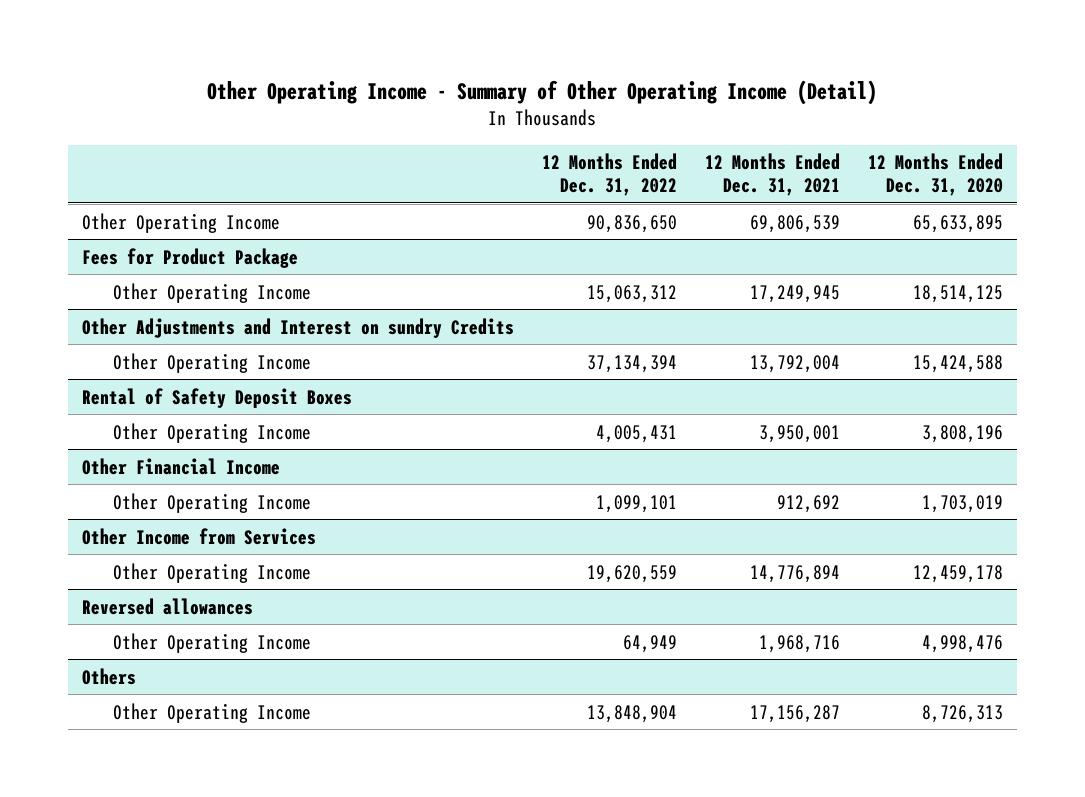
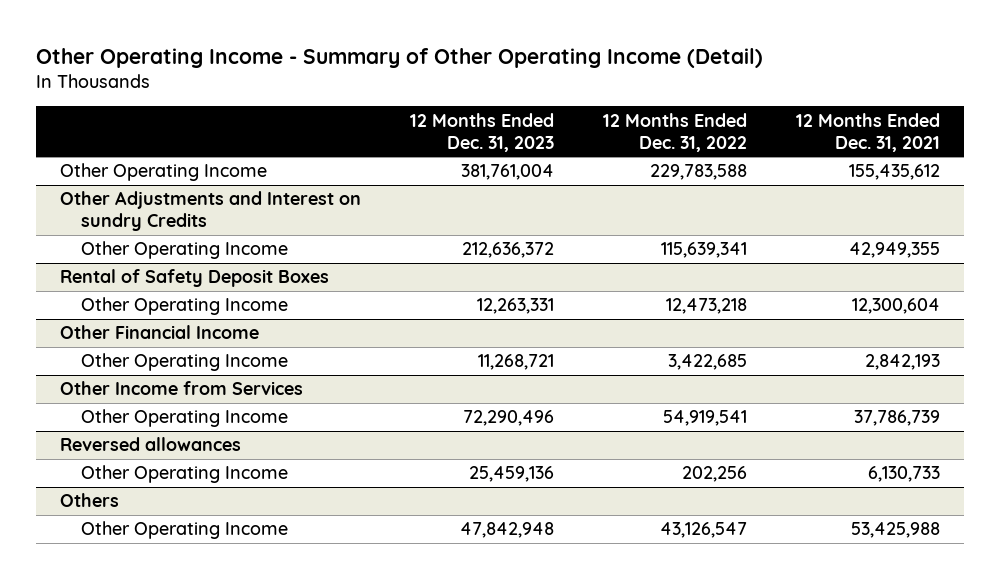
[867,153,1003,196] 12 Months Ended Dec. 31, 2020 -> none
none -> [409,112,554,152] 12 Months Ended Dec. 31, 2023
[82,247,299,268] Fees for Product Package -> none
[112,282,311,303] Other Operating Income -> none
[586,214,677,233] 90,836,650 -> [649,164,747,181] 229,783,588
[749,214,840,233] 69,806,539 -> [848,164,940,181] 155,435,612
[586,354,677,373] 37,134,394 -> [660,242,747,259] 115,639,341
[749,354,840,373] 13,792,004 -> [848,242,940,259] 42,949,355
[595,424,677,443] 4,005,431 -> [665,298,747,315] 12,473,218
[758,424,840,443] 3,950,001 -> [851,298,940,315] 12,300,604
[595,494,677,513] 1,099,101 -> [667,354,747,371] 3,422,685
[776,494,840,513] 912,692 -> [864,354,940,371] 2,842,193
[586,564,677,583] 19,620,559 -> [662,410,747,427] 54,919,541
[749,564,840,583] 14,776,894 -> [853,410,940,427] 37,786,739
[622,634,677,653] 64,949 -> [681,466,747,483] 202,256
[758,634,840,653] 1,968,716 -> [867,466,940,483] 6,130,733
[586,704,677,723] 13,848,904 -> [659,522,747,539] 43,126,547
[749,704,840,723] 17,156,287 -> [850,522,940,539] 53,425,988

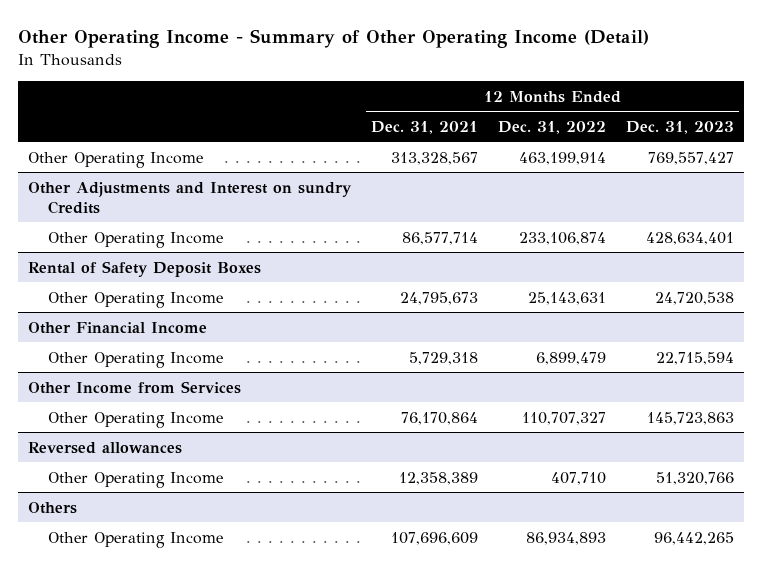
[460,164,554,181] 381,761,004 -> [648,151,735,165] 769,557,427
[649,164,747,181] 229,783,588 -> [519,151,607,165] 463,199,914
[848,164,940,181] 155,435,612 -> [390,151,478,165] 313,328,567
[461,242,554,259] 212,636,372 -> [646,231,735,245] 428,634,401
[660,242,747,259] 115,639,341 -> [519,231,607,245] 233,106,874
[848,242,940,259] 42,949,355 -> [401,231,478,245] 86,577,714
[476,298,554,315] 12,263,331 -> [655,291,735,305] 24,720,538
[665,298,747,315] 12,473,218 -> [528,291,607,305] 25,143,631
[851,298,940,315] 12,300,604 -> [399,291,478,305] 24,795,673
[477,354,554,371] 11,268,721 -> [656,351,735,365] 22,715,594
[667,354,747,371] 3,422,685 -> [536,351,607,365] 6,899,479
[864,354,940,371] 2,842,193 -> [408,351,478,365] 5,729,318
[462,410,554,427] 72,290,496 -> [647,411,735,425] 145,723,863
[662,410,747,427] 54,919,541 -> [522,411,607,425] 110,707,327
[853,410,940,427] 37,786,739 -> [400,411,478,425] 76,170,864
[468,466,554,483] 25,459,136 -> [656,471,735,485] 51,320,766
[681,466,747,483] 202,256 -> [551,471,607,485] 407,710
[867,466,940,483] 6,130,733 -> [398,471,478,485] 12,358,389
[459,522,554,539] 47,842,948 -> [654,531,735,545] 96,442,265
[659,522,747,539] 43,126,547 -> [526,531,607,545] 86,934,893
[850,522,940,539] 53,425,988 -> [390,531,478,545] 107,696,609

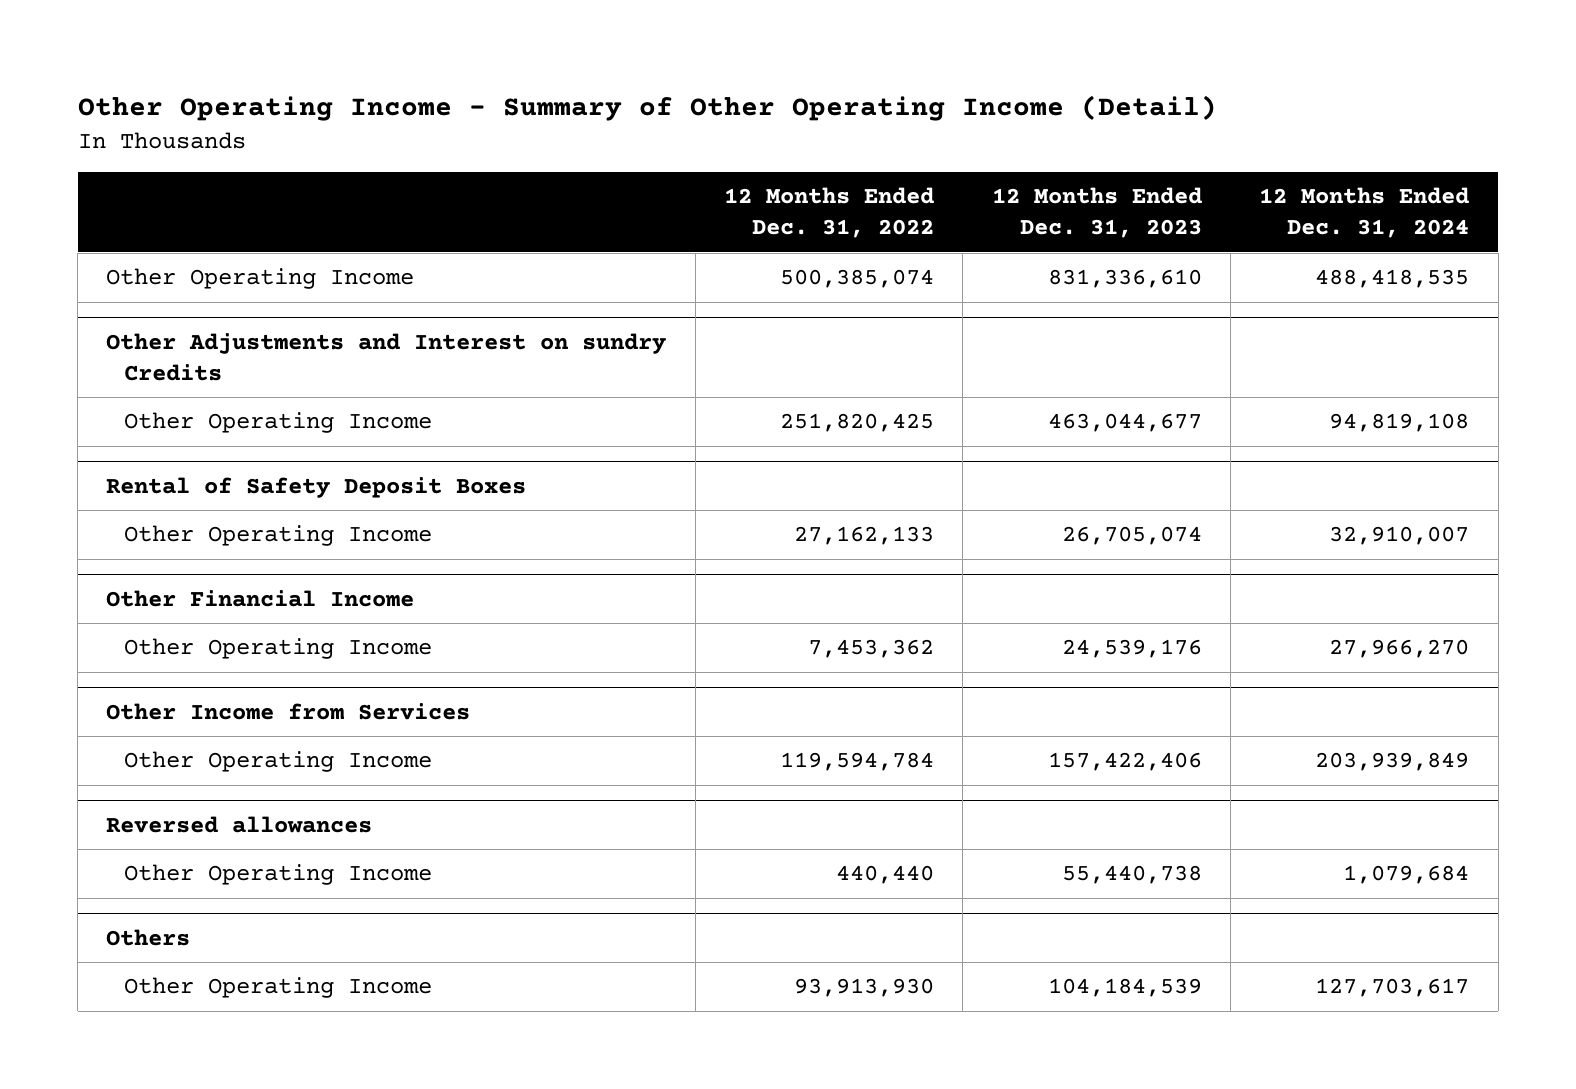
[370,120,478,134] Dec. 31, 2021 -> none
none -> [1259,187,1470,239] 12 Months Ended Dec. 31, 2024
[519,151,607,165] 463,199,914 -> [780,269,935,289] 500,385,074
[648,151,735,165] 769,557,427 -> [1047,269,1202,289] 831,336,610
[519,231,607,245] 233,106,874 -> [780,413,935,433] 251,820,425
[646,231,735,245] 428,634,401 -> [1047,413,1202,433] 463,044,677
[528,291,607,305] 25,143,631 -> [794,526,935,546] 27,162,133
[655,291,735,305] 24,720,538 -> [1061,526,1202,546] 26,705,074
[536,351,607,365] 6,899,479 -> [808,639,935,659] 7,453,362
[656,351,735,365] 22,715,594 -> [1061,639,1202,659] 24,539,176
[522,411,607,425] 110,707,327 -> [780,752,935,772] 119,594,784
[647,411,735,425] 145,723,863 -> [1047,752,1202,772] 157,422,406
[551,471,607,485] 407,710 -> [836,865,935,885] 440,440
[656,471,735,485] 51,320,766 -> [1061,865,1202,885] 55,440,738
[526,531,607,545] 86,934,893 -> [794,978,935,998] 93,913,930
[654,531,735,545] 96,442,265 -> [1047,978,1202,998] 104,184,539

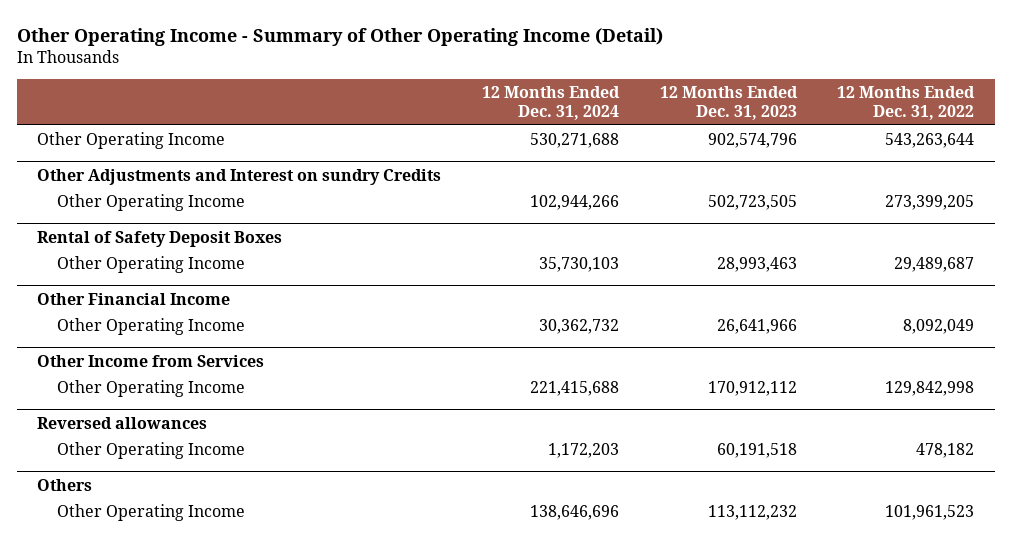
[780,269,935,289] 500,385,074 -> [885,132,975,148] 543,263,644
[1047,269,1202,289] 831,336,610 -> [707,132,797,148] 902,574,796
[1315,269,1470,289] 488,418,535 -> [529,132,619,148] 530,271,688
[780,413,935,433] 251,820,425 -> [885,194,975,210] 273,399,205
[1047,413,1202,433] 463,044,677 -> [707,194,797,210] 502,723,505
[1329,413,1470,433] 94,819,108 -> [529,194,619,210] 102,944,266
[794,526,935,546] 27,162,133 -> [894,256,975,272] 29,489,687
[1061,526,1202,546] 26,705,074 -> [716,256,797,272] 28,993,463
[1329,526,1470,546] 32,910,007 -> [538,256,619,272] 35,730,103
[808,639,935,659] 7,453,362 -> [903,318,975,334] 8,092,049
[1061,639,1202,659] 24,539,176 -> [716,318,797,334] 26,641,966
[1329,639,1470,659] 27,966,270 -> [538,318,619,334] 30,362,732
[780,752,935,772] 119,594,784 -> [885,380,975,396] 129,842,998
[1047,752,1202,772] 157,422,406 -> [707,380,797,396] 170,912,112
[1315,752,1470,772] 203,939,849 -> [529,380,619,396] 221,415,688
[836,865,935,885] 440,440 -> [916,442,975,458] 478,182
[1061,865,1202,885] 55,440,738 -> [716,442,797,458] 60,191,518
[1343,865,1470,885] 1,079,684 -> [547,442,619,458] 1,172,203
[794,978,935,998] 93,913,930 -> [885,504,975,520] 101,961,523
[1047,978,1202,998] 104,184,539 -> [707,504,797,520] 113,112,232
[1315,978,1470,998] 127,703,617 -> [529,504,619,520] 138,646,696

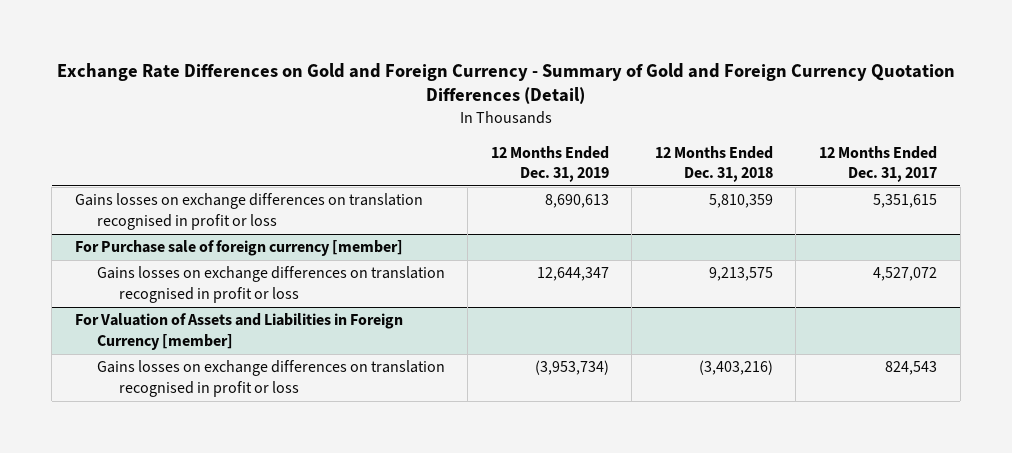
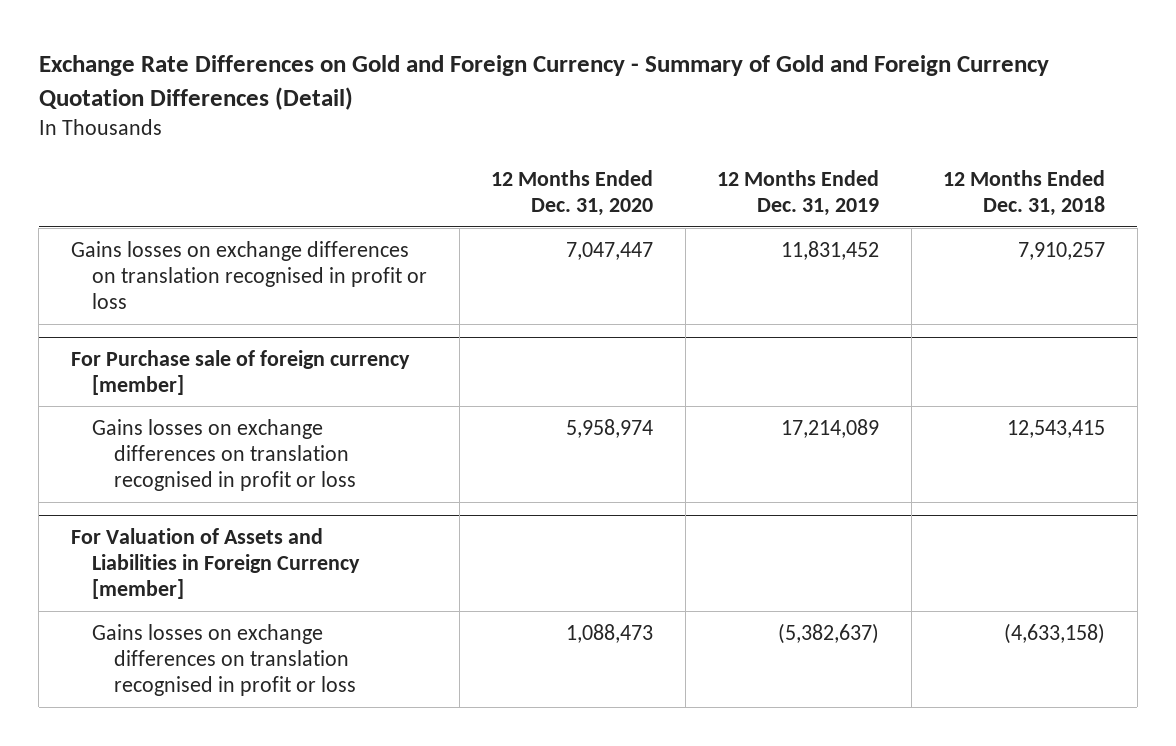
[818,145,937,182] 12 Months Ended Dec. 31, 2017 -> none
none -> [491,169,654,216] 12 Months Ended Dec. 31, 2020
[544,194,609,209] 8,690,613 -> [781,240,880,260] 11,831,452
[708,194,773,209] 5,810,359 -> [1018,241,1106,260] 7,910,257
[536,267,609,282] 12,644,347 -> [781,418,880,438] 17,214,089
[708,267,773,282] 9,213,575 -> [1007,419,1106,438] 12,543,415
[534,360,609,376] (3,953,734) -> [778,622,880,644] (5,382,637)
[698,360,773,376] (3,403,216) -> [1004,622,1106,644] (4,633,158)

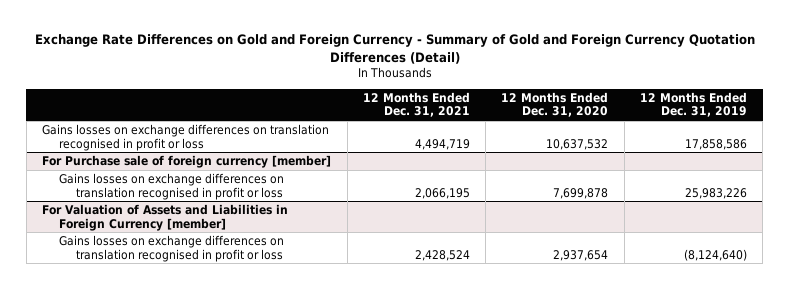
[943,169,1106,216] 12 Months Ended Dec. 31, 2018 -> none
none -> [362,91,470,118] 12 Months Ended Dec. 31, 2021
[566,241,654,260] 7,047,447 -> [546,138,609,150] 10,637,532
[781,240,880,260] 11,831,452 -> [685,138,748,150] 17,858,586
[566,418,654,438] 5,958,974 -> [553,187,609,199] 7,699,878
[781,418,880,438] 17,214,089 -> [685,187,748,199] 25,983,226
[566,623,654,643] 1,088,473 -> [553,249,609,261] 2,937,654
[778,622,880,644] (5,382,637) -> [684,248,748,261] (8,124,640)

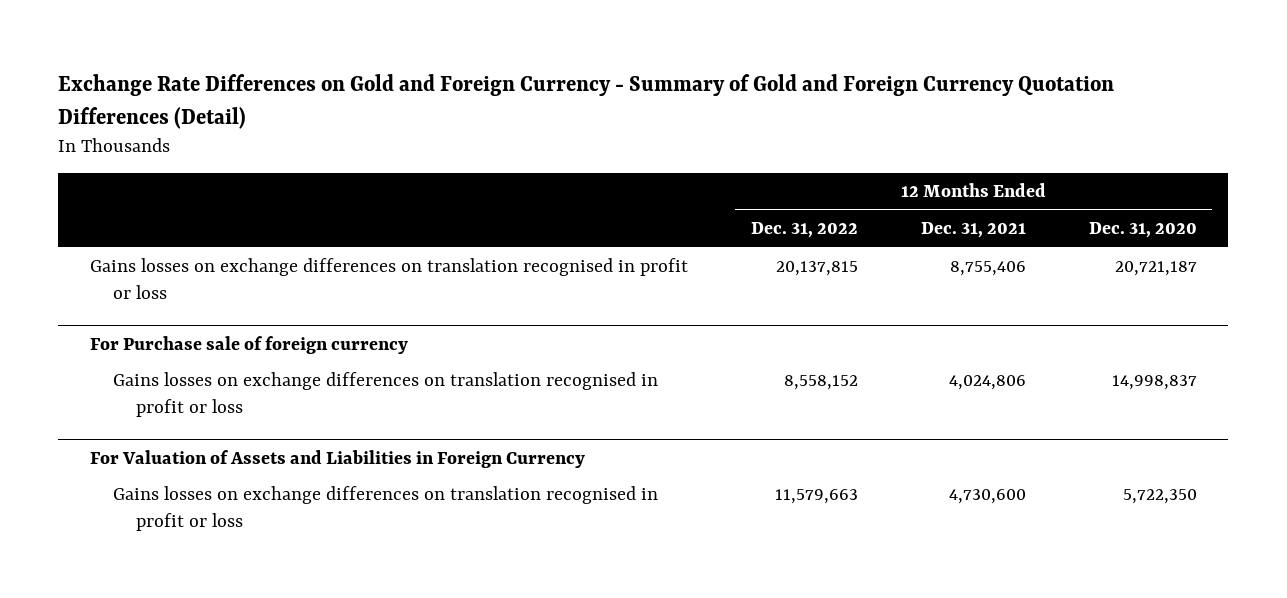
[640,91,748,118] 12 Months Ended Dec. 31, 2019 -> none
none -> [750,222,858,239] Dec. 31, 2022
[414,138,470,150] 4,494,719 -> [949,261,1026,277] 8,755,406
[546,138,609,150] 10,637,532 -> [1114,261,1197,277] 20,721,187
[42,155,332,169] For Purchase sale of foreign currency [member] -> [89,335,408,354] For Purchase sale of foreign currency
[414,187,470,199] 2,066,195 -> [948,375,1026,391] 4,024,806
[553,187,609,199] 7,699,878 -> [1111,375,1197,391] 14,998,837
[42,204,289,231] For Valuation of Assets and Liabilities in Foreign Currency [member] -> [89,449,585,468] For Valuation of Assets and Liabilities in Foreign Currency
[414,249,470,261] 2,428,524 -> [948,489,1026,505] 4,730,600
[553,249,609,261] 2,937,654 -> [1122,489,1197,505] 5,722,350

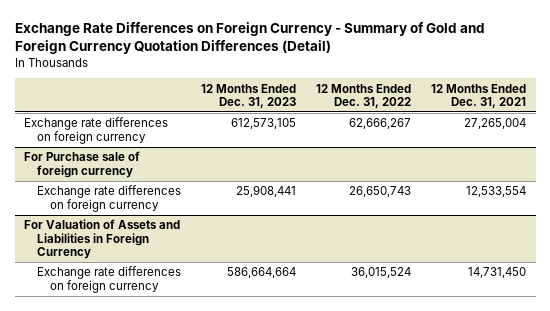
[58,74,1115,129] Exchange Rate Differences on Gold and Foreign Currency - Summary of Gold and Foreign Currency Quotation Differences (Detail) -> [14,21,485,54] Exchange Rate Differences on Foreign Currency - Summary of Gold and Foreign Currency Quotation Differences (Detail)
[1088,222,1197,239] Dec. 31, 2020 -> none
none -> [201,83,297,108] 12 Months Ended Dec. 31, 2023
[89,258,688,300] Gains losses on exchange differences on translation recognised in profit or loss -> [24,117,169,144] Exchange rate differences on foreign currency
[775,261,858,277] 20,137,815 -> [349,118,412,130] 62,666,267
[949,261,1026,277] 8,755,406 -> [463,118,526,130] 27,265,004
[113,372,659,418] Gains losses on exchange differences on translation recognised in profit or loss -> [37,185,182,212] Exchange rate differences on foreign currency
[783,375,858,391] 8,558,152 -> [349,186,412,198] 26,650,743
[948,375,1026,391] 4,024,806 -> [465,186,526,198] 12,533,554
[113,486,659,532] Gains losses on exchange differences on translation recognised in profit or loss -> [37,266,182,293] Exchange rate differences on foreign currency
[774,489,858,505] 11,579,663 -> [351,267,412,279] 36,015,524
[948,489,1026,505] 4,730,600 -> [467,267,526,279] 14,731,450

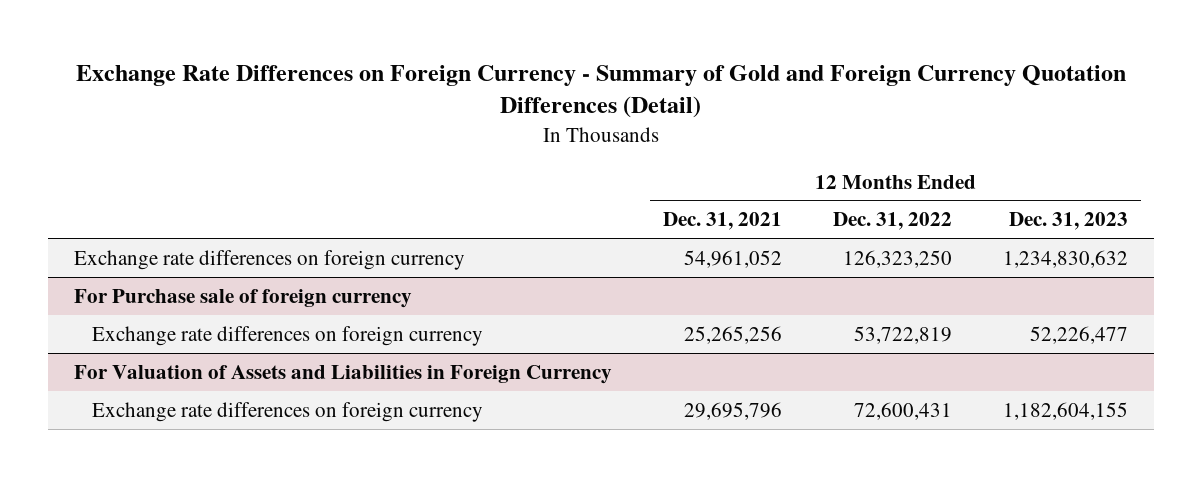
[231,118,297,130] 612,573,105 -> [1003,249,1129,268] 1,234,830,632
[349,118,412,130] 62,666,267 -> [843,249,953,268] 126,323,250
[463,118,526,130] 27,265,004 -> [683,249,782,268] 54,961,052
[236,185,297,198] 25,908,441 -> [1030,325,1129,344] 52,226,477
[349,186,412,198] 26,650,743 -> [854,325,953,344] 53,722,819
[465,186,526,198] 12,533,554 -> [683,325,782,344] 25,265,256
[227,267,297,279] 586,664,664 -> [1003,401,1129,420] 1,182,604,155
[351,267,412,279] 36,015,524 -> [854,401,953,420] 72,600,431
[467,267,526,279] 14,731,450 -> [683,401,782,420] 29,695,796

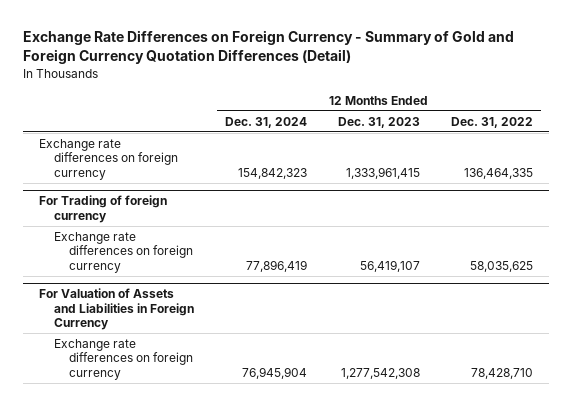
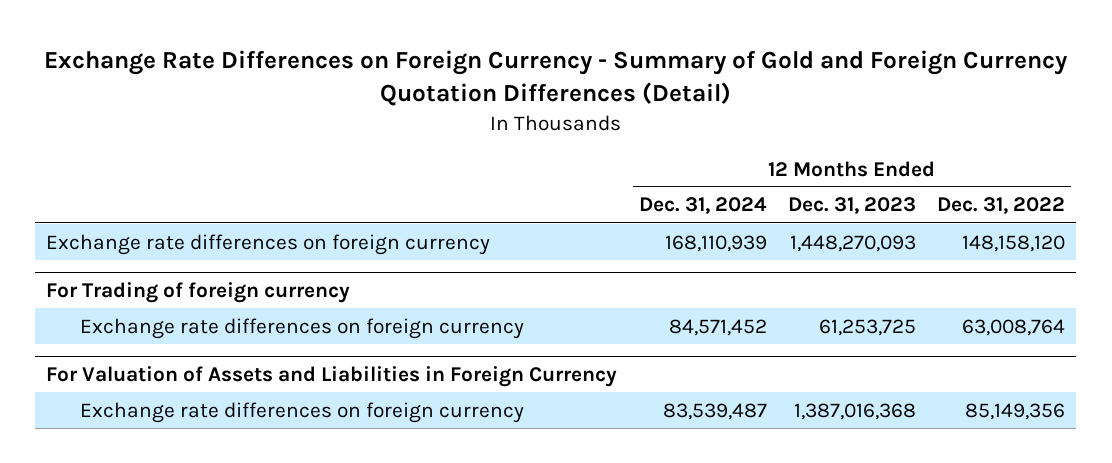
[238,167,308,179] 154,842,323 -> [664,234,767,252] 168,110,939
[346,166,421,179] 1,333,961,415 -> [789,234,916,252] 1,448,270,093
[464,167,534,179] 136,464,335 -> [962,234,1066,252] 148,158,120
[246,259,308,272] 77,896,419 -> [668,318,767,336] 84,571,452
[360,259,421,272] 56,419,107 -> [818,318,916,336] 61,253,725
[470,260,534,272] 58,035,625 -> [962,318,1066,336] 63,008,764
[242,366,308,379] 76,945,904 -> [662,402,767,420] 83,539,487
[341,367,421,379] 1,277,542,308 -> [793,402,916,420] 1,387,016,368
[471,367,534,379] 78,428,710 -> [965,402,1066,420] 85,149,356

